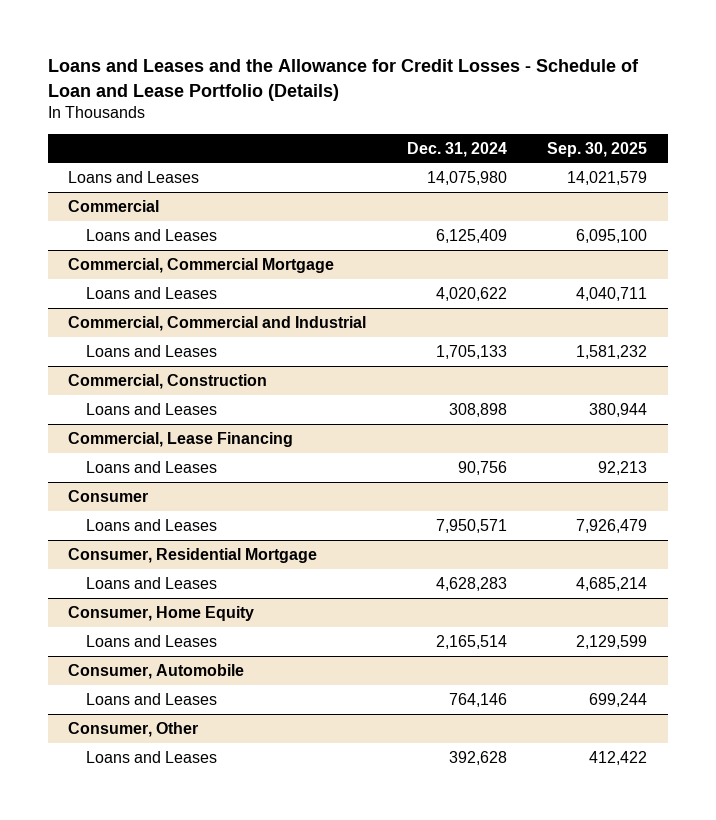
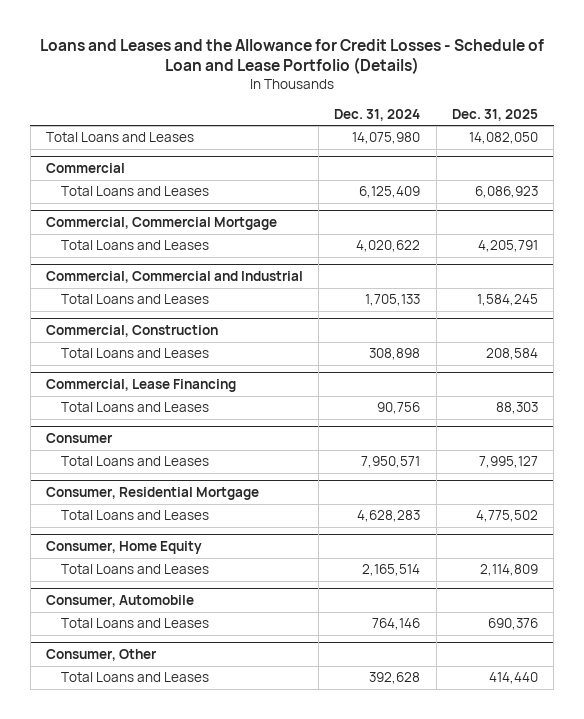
[547,141,648,157] Sep. 30, 2025 -> none
none -> [451,108,538,121] Dec. 31, 2025
[68,170,200,183] Loans and Leases -> [45,132,194,143] Total Loans and Leases
[86,228,218,241] Loans and Leases -> [60,186,209,197] Total Loans and Leases
[86,286,218,299] Loans and Leases -> [60,240,209,251] Total Loans and Leases
[86,344,218,357] Loans and Leases -> [60,294,209,305] Total Loans and Leases
[86,402,218,415] Loans and Leases -> [60,348,209,359] Total Loans and Leases
[86,460,218,473] Loans and Leases -> [60,402,209,413] Total Loans and Leases
[86,518,218,531] Loans and Leases -> [60,456,209,467] Total Loans and Leases
[86,576,218,589] Loans and Leases -> [60,510,209,521] Total Loans and Leases
[86,634,218,647] Loans and Leases -> [60,564,209,575] Total Loans and Leases
[86,692,218,705] Loans and Leases -> [60,618,209,629] Total Loans and Leases
[86,750,218,763] Loans and Leases -> [60,672,209,683] Total Loans and Leases

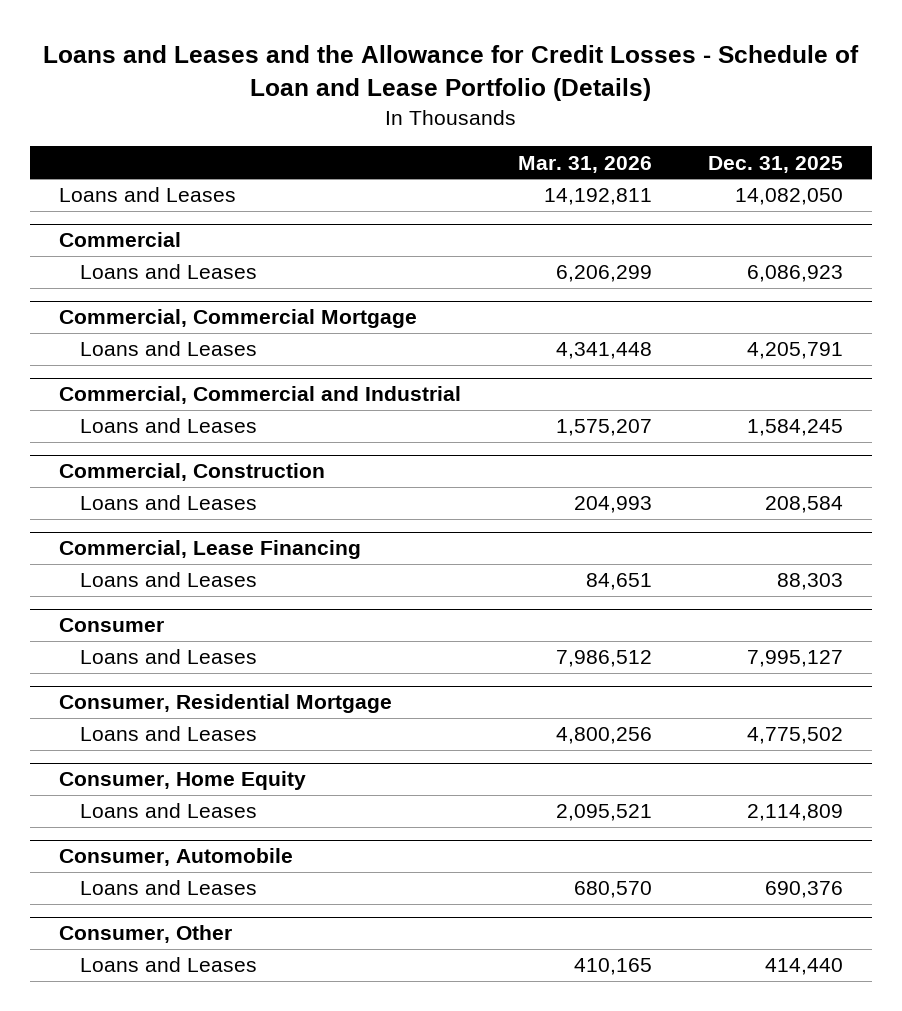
[334,108,421,121] Dec. 31, 2024 -> none
none -> [517,155,652,173] Mar. 31, 2026
[45,132,194,143] Total Loans and Leases -> [58,187,236,203] Loans and Leases
[60,186,209,197] Total Loans and Leases -> [80,264,258,280] Loans and Leases
[60,240,209,251] Total Loans and Leases -> [80,341,258,357] Loans and Leases
[60,294,209,305] Total Loans and Leases -> [80,418,258,434] Loans and Leases
[60,348,209,359] Total Loans and Leases -> [80,495,258,511] Loans and Leases
[60,402,209,413] Total Loans and Leases -> [80,572,258,588] Loans and Leases
[60,456,209,467] Total Loans and Leases -> [80,649,258,665] Loans and Leases
[60,510,209,521] Total Loans and Leases -> [80,726,258,742] Loans and Leases
[60,564,209,575] Total Loans and Leases -> [80,803,258,819] Loans and Leases
[60,618,209,629] Total Loans and Leases -> [80,880,258,896] Loans and Leases
[60,672,209,683] Total Loans and Leases -> [80,957,258,973] Loans and Leases

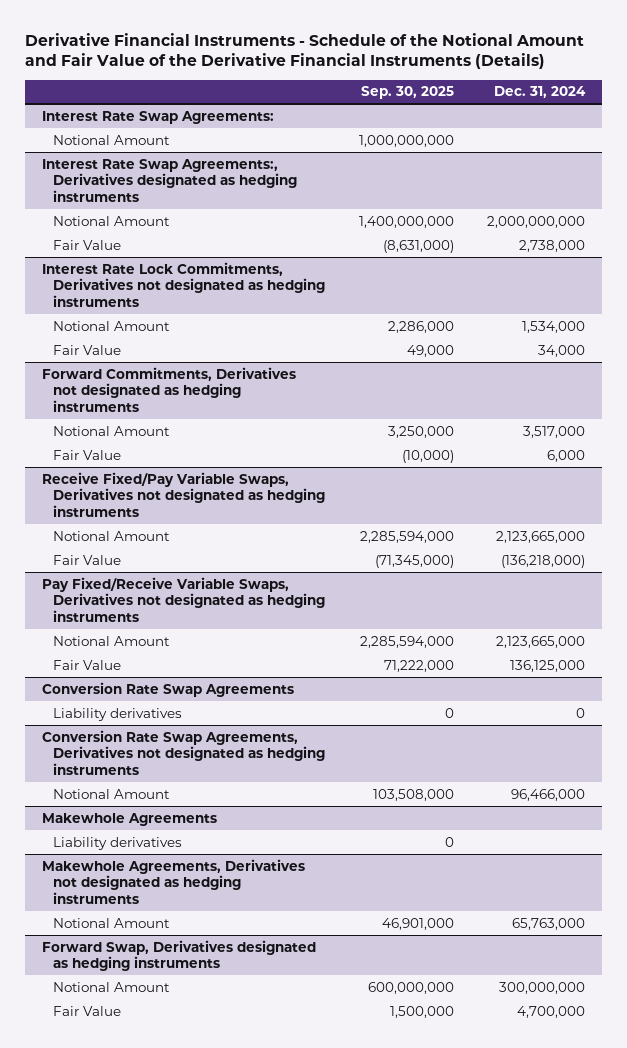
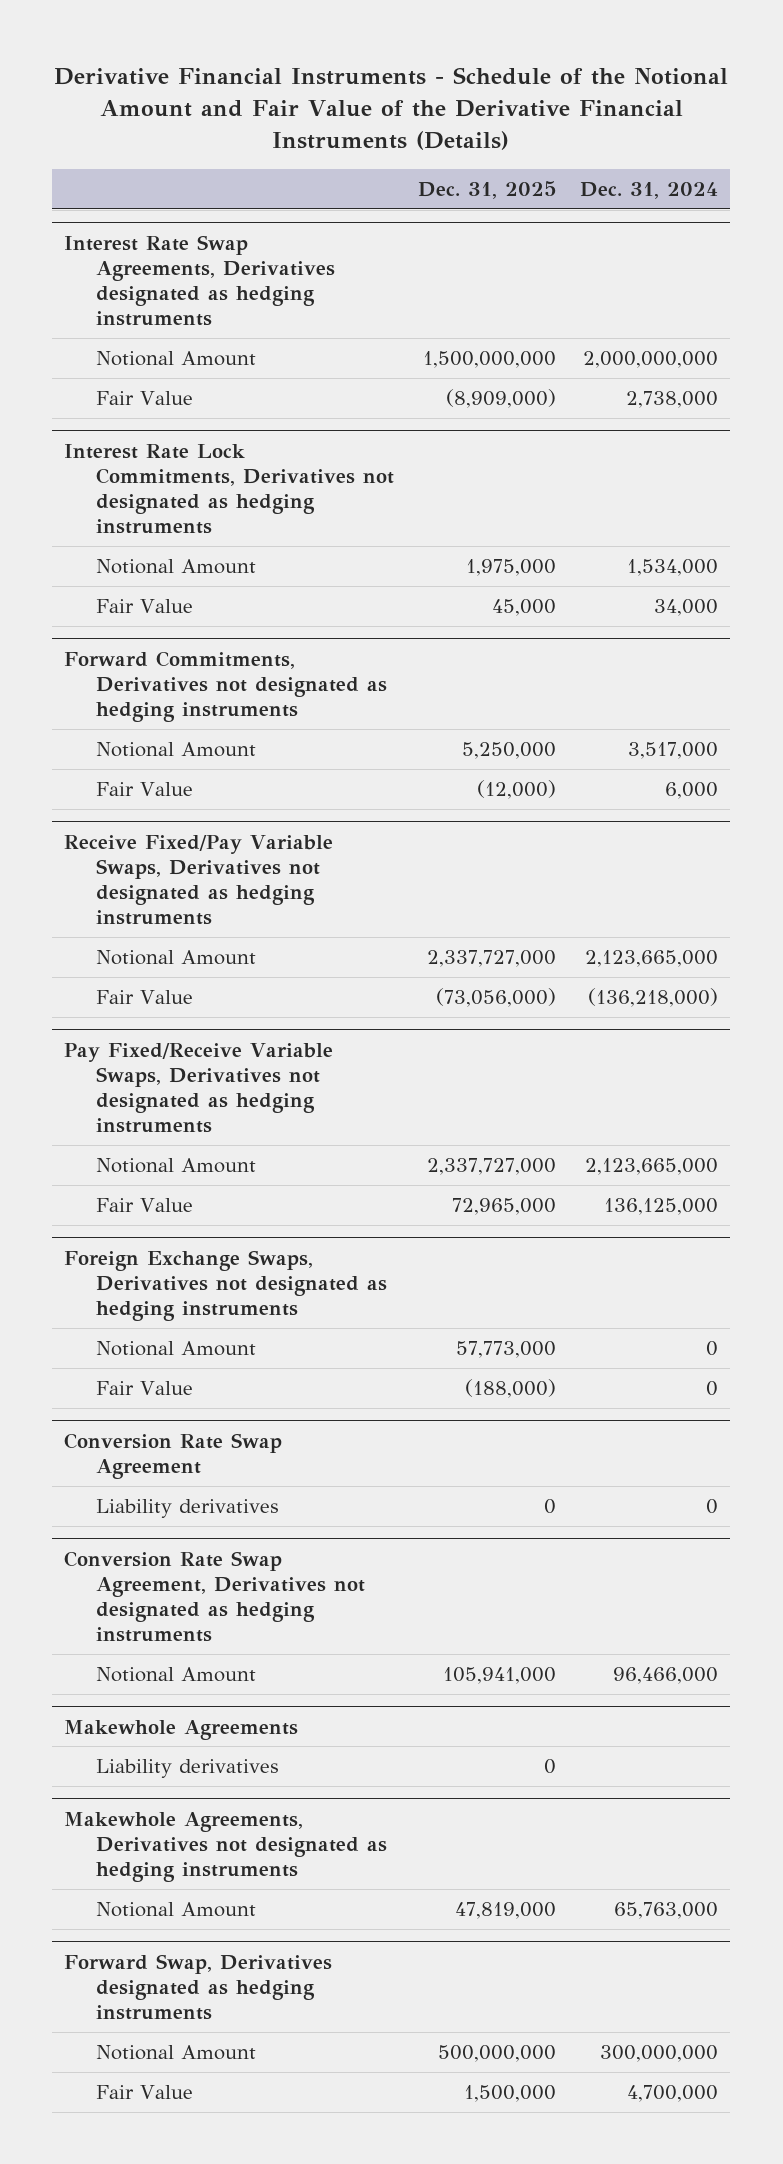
[360,86,454,100] Sep. 30, 2025 -> none
none -> [418,180,557,199] Dec. 31, 2025
[41,110,274,124] Interest Rate Swap Agreements: -> none
[53,134,171,145] Notional Amount -> none
[41,158,298,202] Interest Rate Swap Agreements:, Derivatives designated as hedging instruments -> [64,234,335,327] Interest Rate Swap Agreements, Derivatives designated as hedging instruments
none -> [64,1249,387,1322] Foreign Exchange Swaps, Derivatives not designated as hedging instruments
none -> [95,1340,256,1356] Notional Amount
none -> [95,1380,193,1395] Fair Value
[41,681,294,697] Conversion Rate Swap Agreements -> [64,1432,283,1479] Conversion Rate Swap Agreement
[41,729,326,775] Conversion Rate Swap Agreements, Derivatives not designated as hedging instruments -> [64,1550,365,1643] Conversion Rate Swap Agreement, Derivatives not designated as hedging instruments

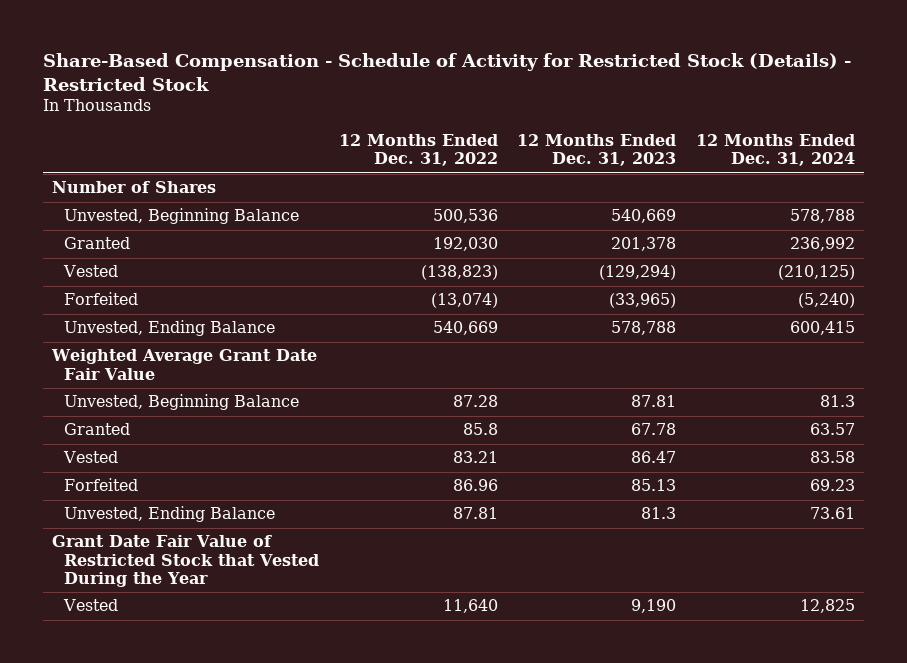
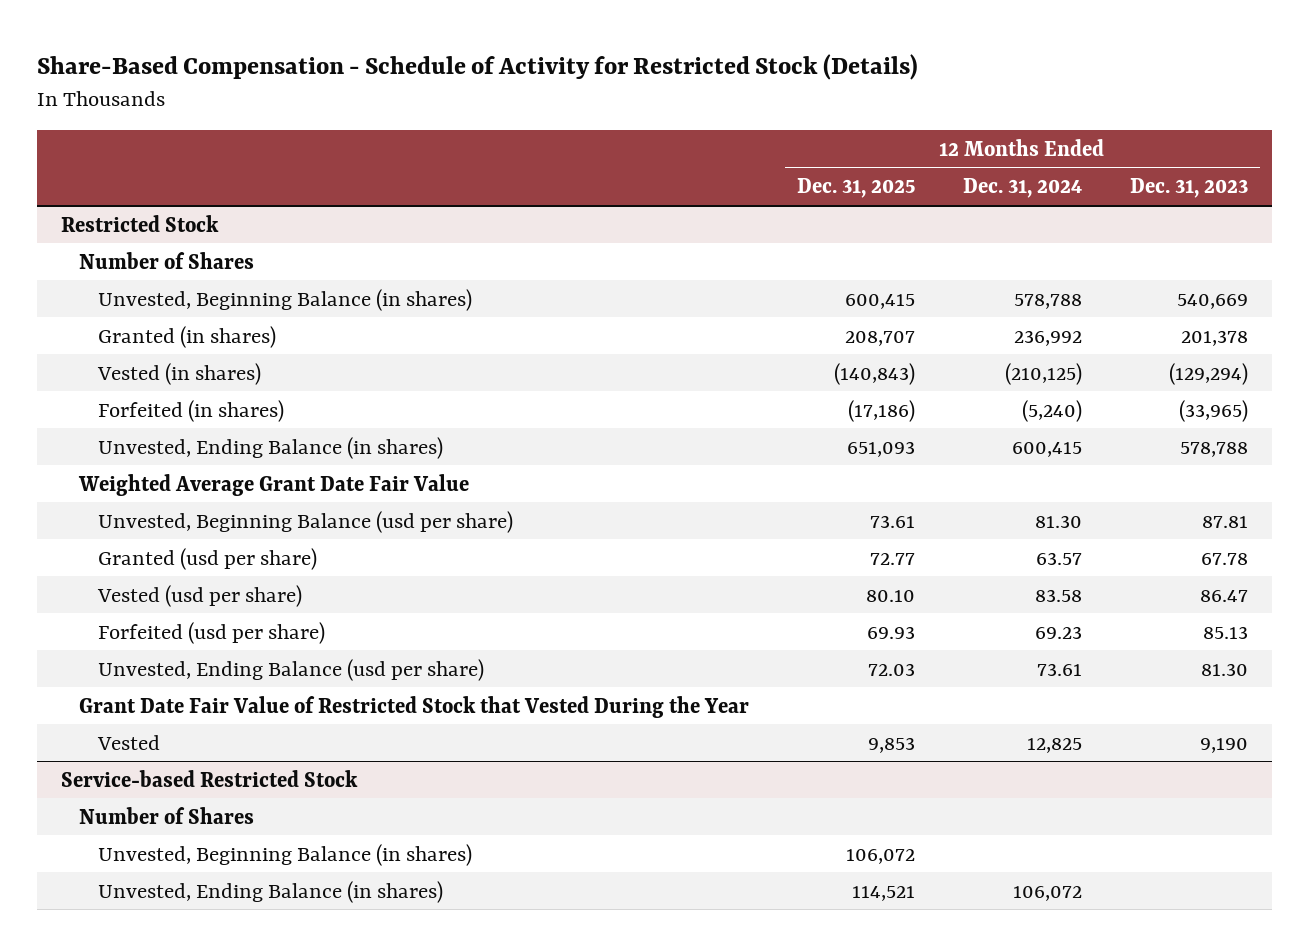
[42,52,851,91] Share-Based Compensation - Schedule of Activity for Restricted Stock (Details) - Restricted Stock -> [36,53,918,80] Share-Based Compensation - Schedule of Activity for Restricted Stock (Details)
[338,134,498,167] 12 Months Ended Dec. 31, 2022 -> none
none -> [797,178,916,199] Dec. 31, 2025
none -> [60,214,219,232] Restricted Stock
[63,208,299,225] Unvested, Beginning Balance -> [98,288,473,311] Unvested, Beginning Balance (in shares)
[63,237,130,250] Granted -> [98,325,277,348] Granted (in shares)
[62,265,118,278] Vested -> [97,362,262,385] Vested (in shares)
[63,292,138,306] Forfeited -> [98,399,285,422] Forfeited (in shares)
[63,320,275,337] Unvested, Ending Balance -> [98,436,444,459] Unvested, Ending Balance (in shares)
[63,394,299,411] Unvested, Beginning Balance -> [98,510,514,533] Unvested, Beginning Balance (usd per share)
[819,395,855,408] 81.3 -> [1034,514,1082,528] 81.30
[63,423,130,436] Granted -> [98,547,318,570] Granted (usd per share)
[62,451,118,464] Vested -> [97,584,303,607] Vested (usd per share)
[63,478,138,492] Forfeited -> [98,621,326,644] Forfeited (usd per share)
[63,506,275,523] Unvested, Ending Balance -> [98,658,485,681] Unvested, Ending Balance (usd per share)
[641,507,677,520] 81.3 -> [1200,662,1248,676] 81.30
none -> [60,769,358,787] Service-based Restricted Stock
none -> [79,806,255,824] Number of Shares
none -> [98,843,473,866] Unvested, Beginning Balance (in shares)
none -> [98,880,444,903] Unvested, Ending Balance (in shares)

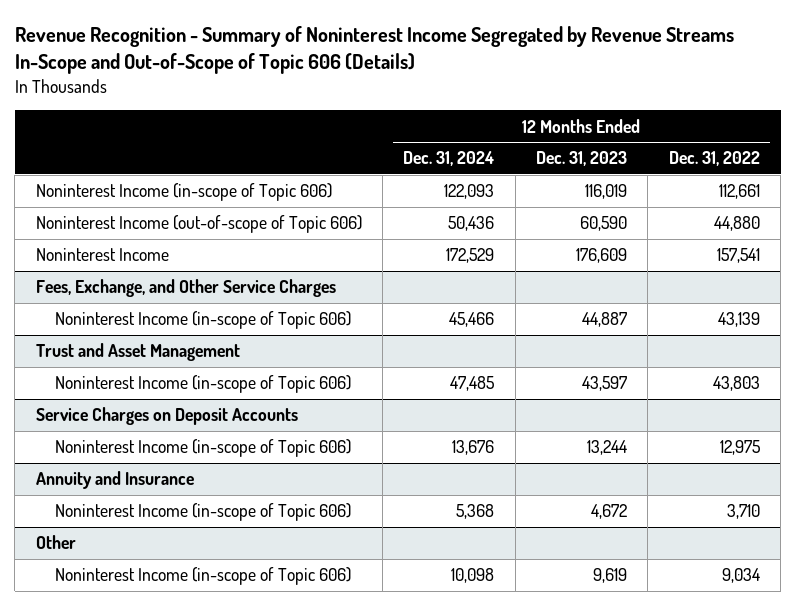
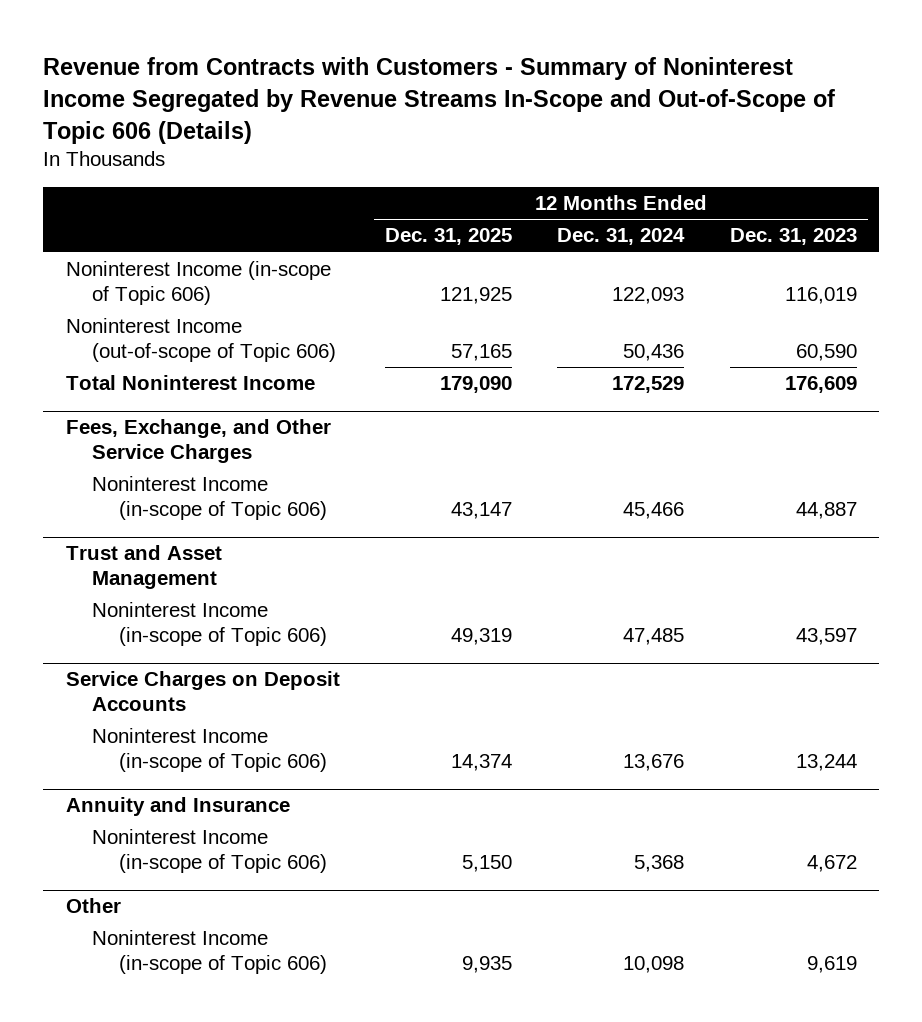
[14,25,734,75] Revenue Recognition - Summary of Noninterest Income Segregated by Revenue Streams In-Scope and Out-of-Scope of Topic 606 (Details) -> [42,56,835,144] Revenue from Contracts with Customers - Summary of Noninterest Income Segregated by Revenue Streams In-Scope and Out-of-Scope of Topic 606 (Details)
[668,151,760,167] Dec. 31, 2022 -> none
none -> [385,228,513,246] Dec. 31, 2025
[35,248,169,262] Noninterest Income -> [65,375,315,391] Total Noninterest Income

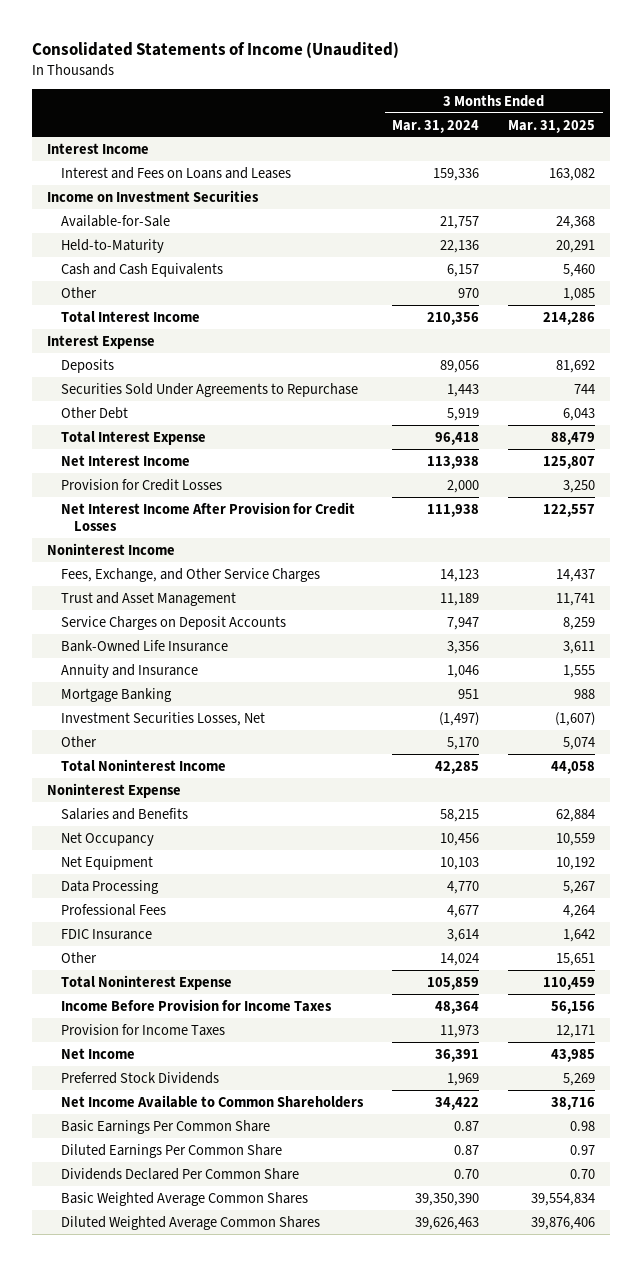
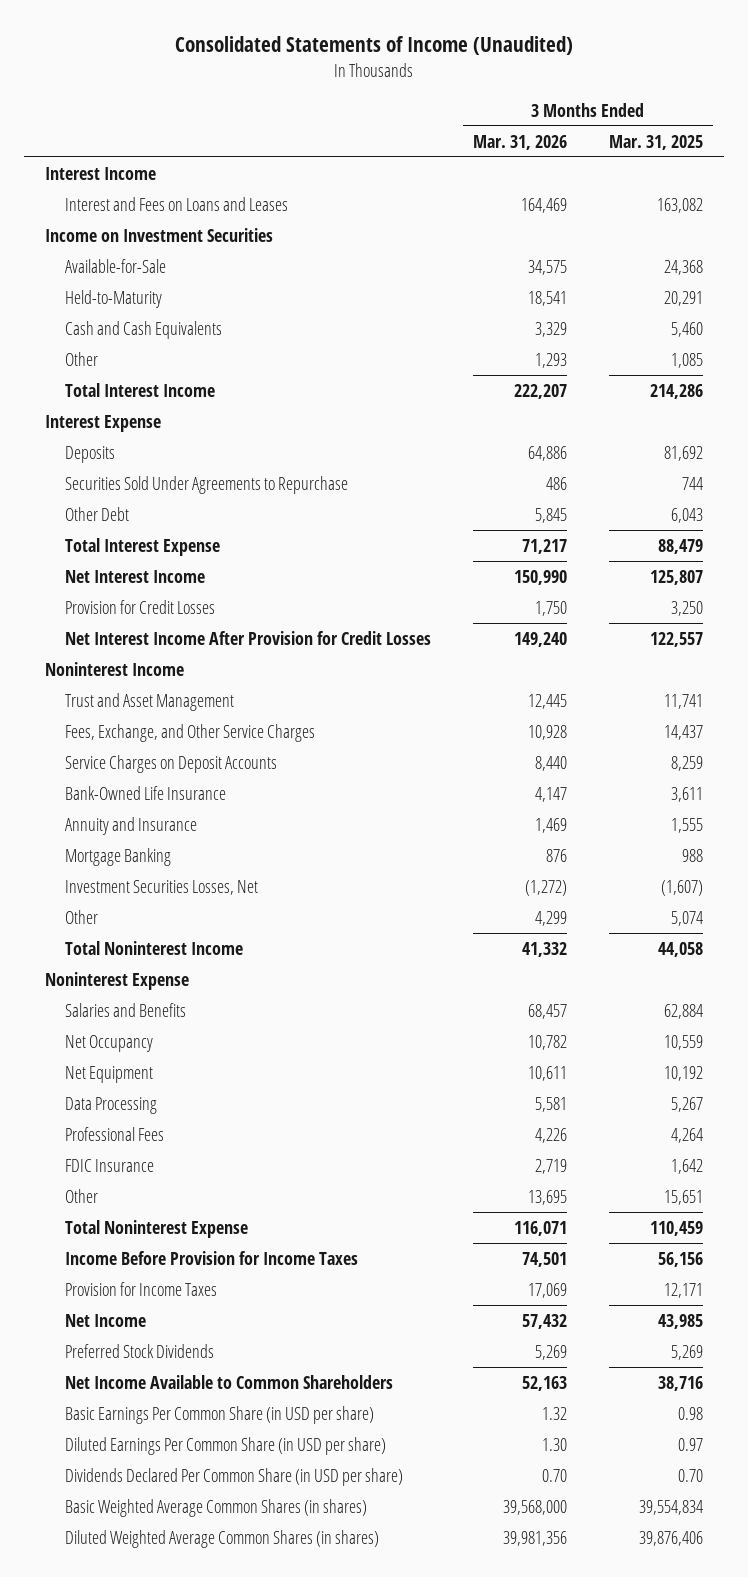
[391,119,479,133] Mar. 31, 2024 -> none
none -> [473,134,568,150] Mar. 31, 2026
[60,567,320,582] Fees, Exchange, and Other Service Charges -> [65,723,316,742] Fees, Exchange, and Other Service Charges
[60,1119,270,1134] Basic Earnings Per Common Share -> [65,1405,375,1424] Basic Earnings Per Common Share (in USD per share)
[60,1143,282,1158] Diluted Earnings Per Common Share -> [65,1436,387,1455] Diluted Earnings Per Common Share (in USD per share)
[60,1167,299,1180] Dividends Declared Per Common Share -> [65,1467,404,1486] Dividends Declared Per Common Share (in USD per share)
[60,1191,308,1206] Basic Weighted Average Common Shares -> [65,1498,368,1517] Basic Weighted Average Common Shares (in shares)
[60,1215,320,1230] Diluted Weighted Average Common Shares -> [65,1529,380,1548] Diluted Weighted Average Common Shares (in shares)

